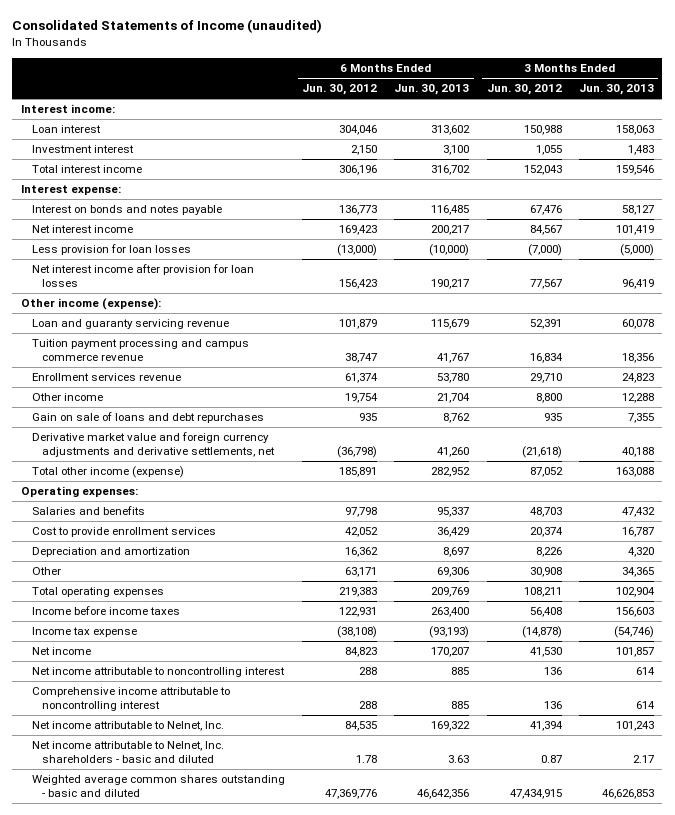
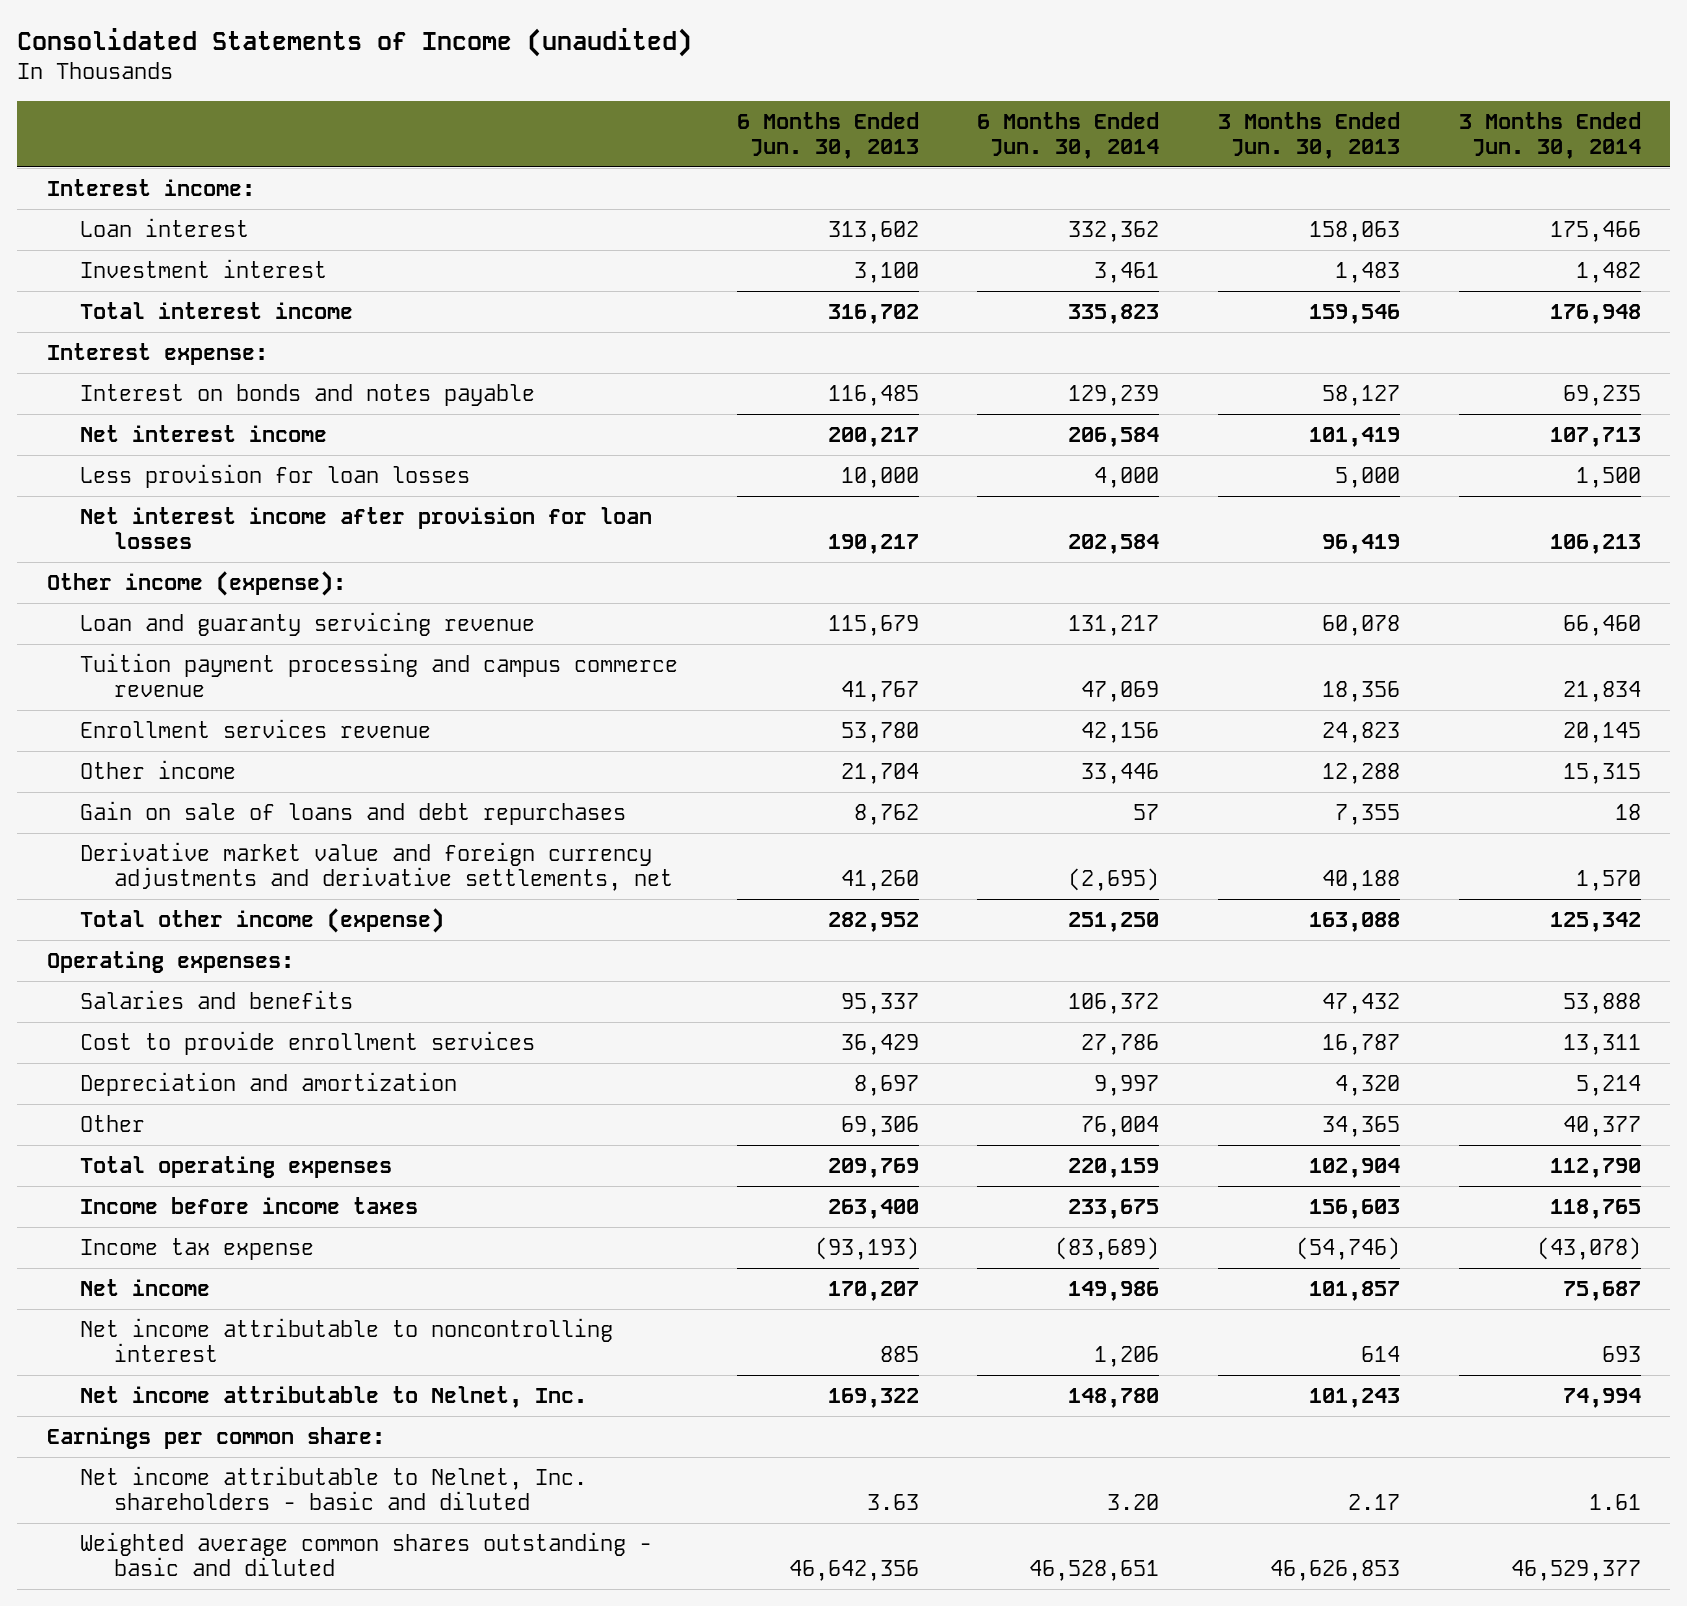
[301,84,377,96] Jun. 30, 2012 -> none
[486,84,562,96] Jun. 30, 2012 -> none
none -> [977,111,1160,159] 6 Months Ended Jun. 30, 2014
none -> [1458,111,1641,159] 3 Months Ended Jun. 30, 2014
[429,244,470,257] (10,000) -> [840,466,919,488] 10,000
[619,244,654,257] (5,000) -> [1335,466,1401,488] 5,000
[31,687,230,711] Comprehensive income attributable to noncontrolling interest -> none
none -> [46,1426,385,1449] Earnings per common share:

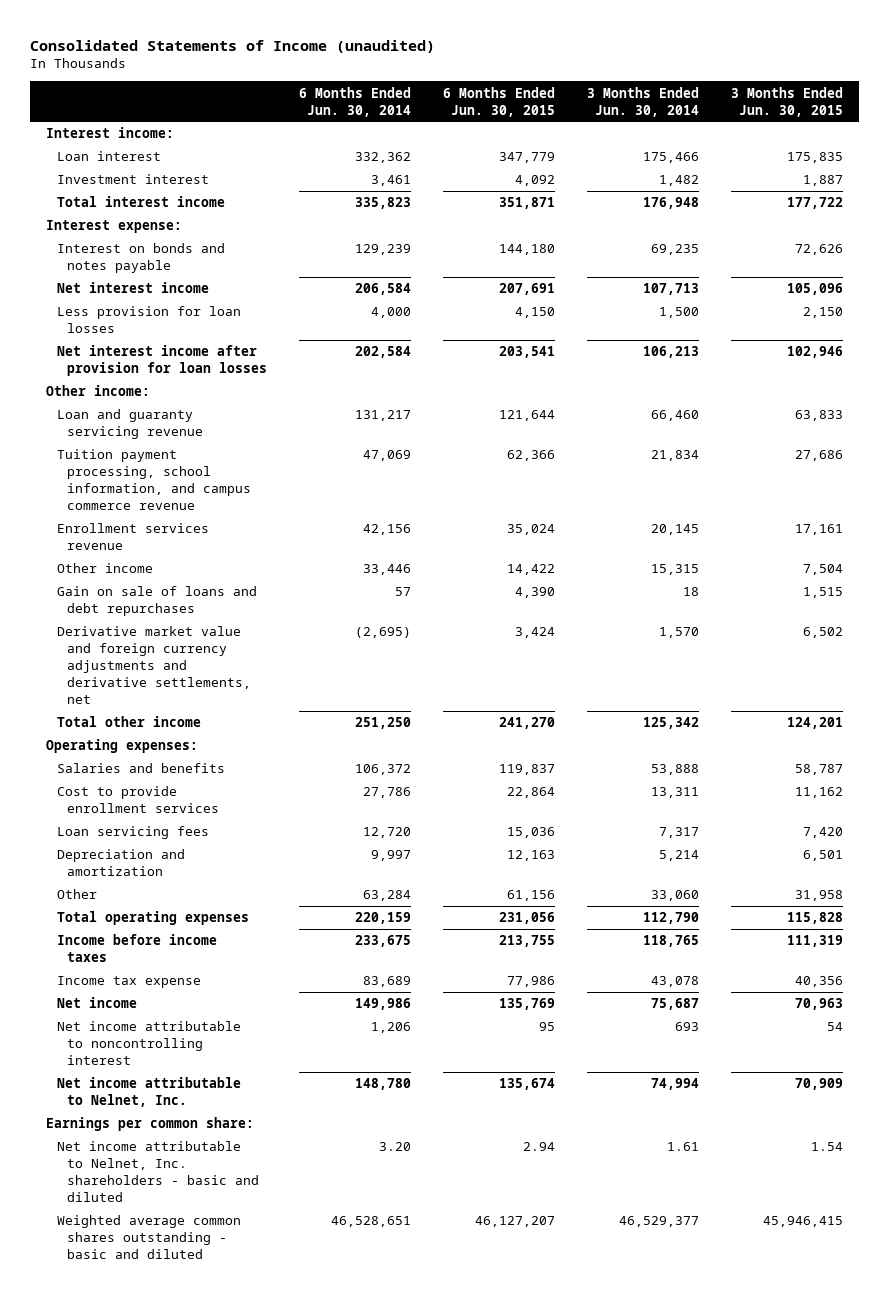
[736,111,919,159] 6 Months Ended Jun. 30, 2013 -> none
[1218,111,1401,159] 3 Months Ended Jun. 30, 2013 -> none
none -> [442,86,555,117] 6 Months Ended Jun. 30, 2015
none -> [730,86,843,117] 3 Months Ended Jun. 30, 2015
[46,570,346,596] Other income (expense): -> [46,385,151,397] Other income:
[80,652,679,698] Tuition payment processing and campus commerce revenue -> [56,449,251,511] Tuition payment processing, school information, and campus commerce revenue
[80,907,445,933] Total other income (expense) -> [56,716,201,728] Total other income
none -> [56,826,209,840] Loan servicing fees
[1081,1115,1160,1137] 76,004 -> [362,890,411,902] 63,284
[1562,1115,1641,1137] 40,377 -> [650,890,699,902] 33,060
[1055,1236,1160,1260] (83,689) -> [362,976,411,988] 83,689
[1536,1236,1641,1260] (43,078) -> [650,976,699,988] 43,078

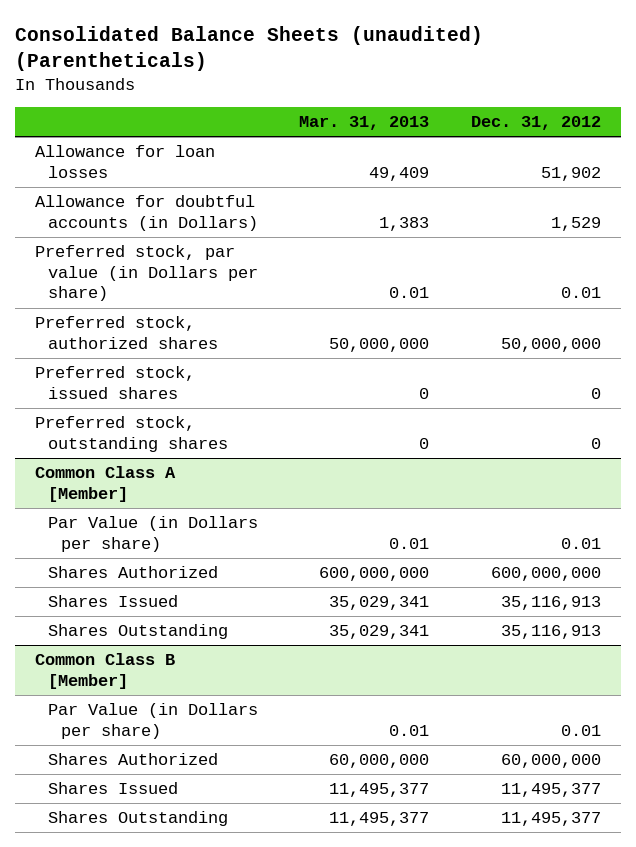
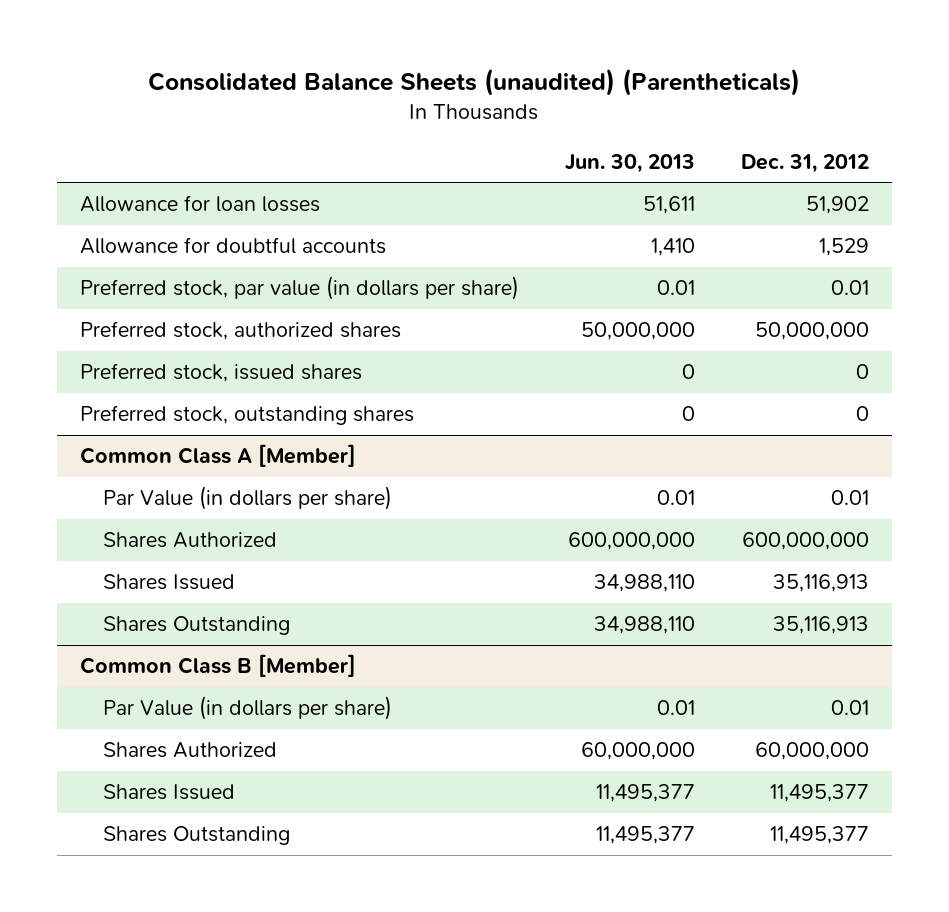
[299,115,430,130] Mar. 31, 2013 -> none
none -> [564,153,695,173] Jun. 30, 2013
[35,195,258,231] Allowance for doubtful accounts (in Dollars) -> [79,237,386,255] Allowance for doubtful accounts
[35,245,258,302] Preferred stock, par value (in Dollars per share) -> [79,276,519,301] Preferred stock, par value (in dollars per share)
[47,516,258,552] Par Value (in Dollars per share) -> [102,486,392,511] Par Value (in dollars per share)
[47,703,258,739] Par Value (in Dollars per share) -> [102,696,392,721] Par Value (in dollars per share)

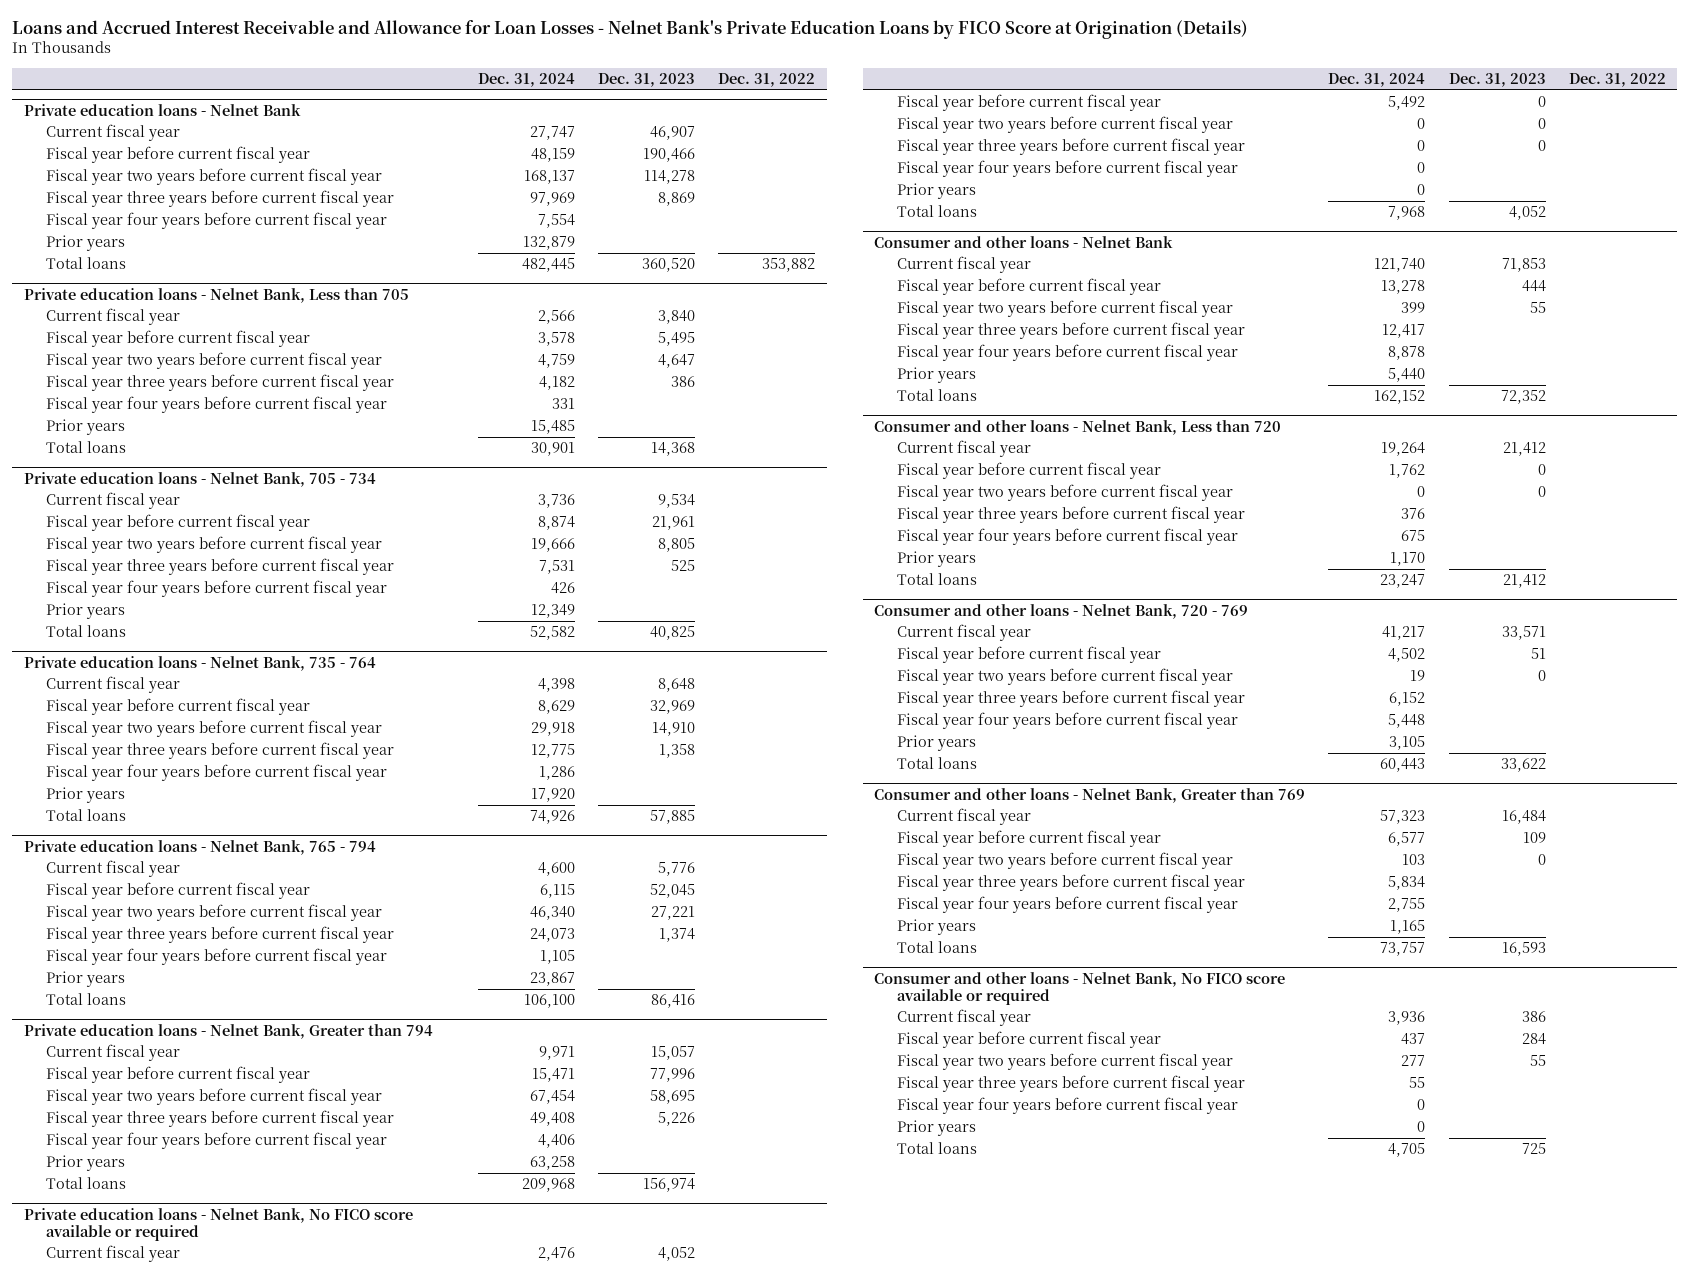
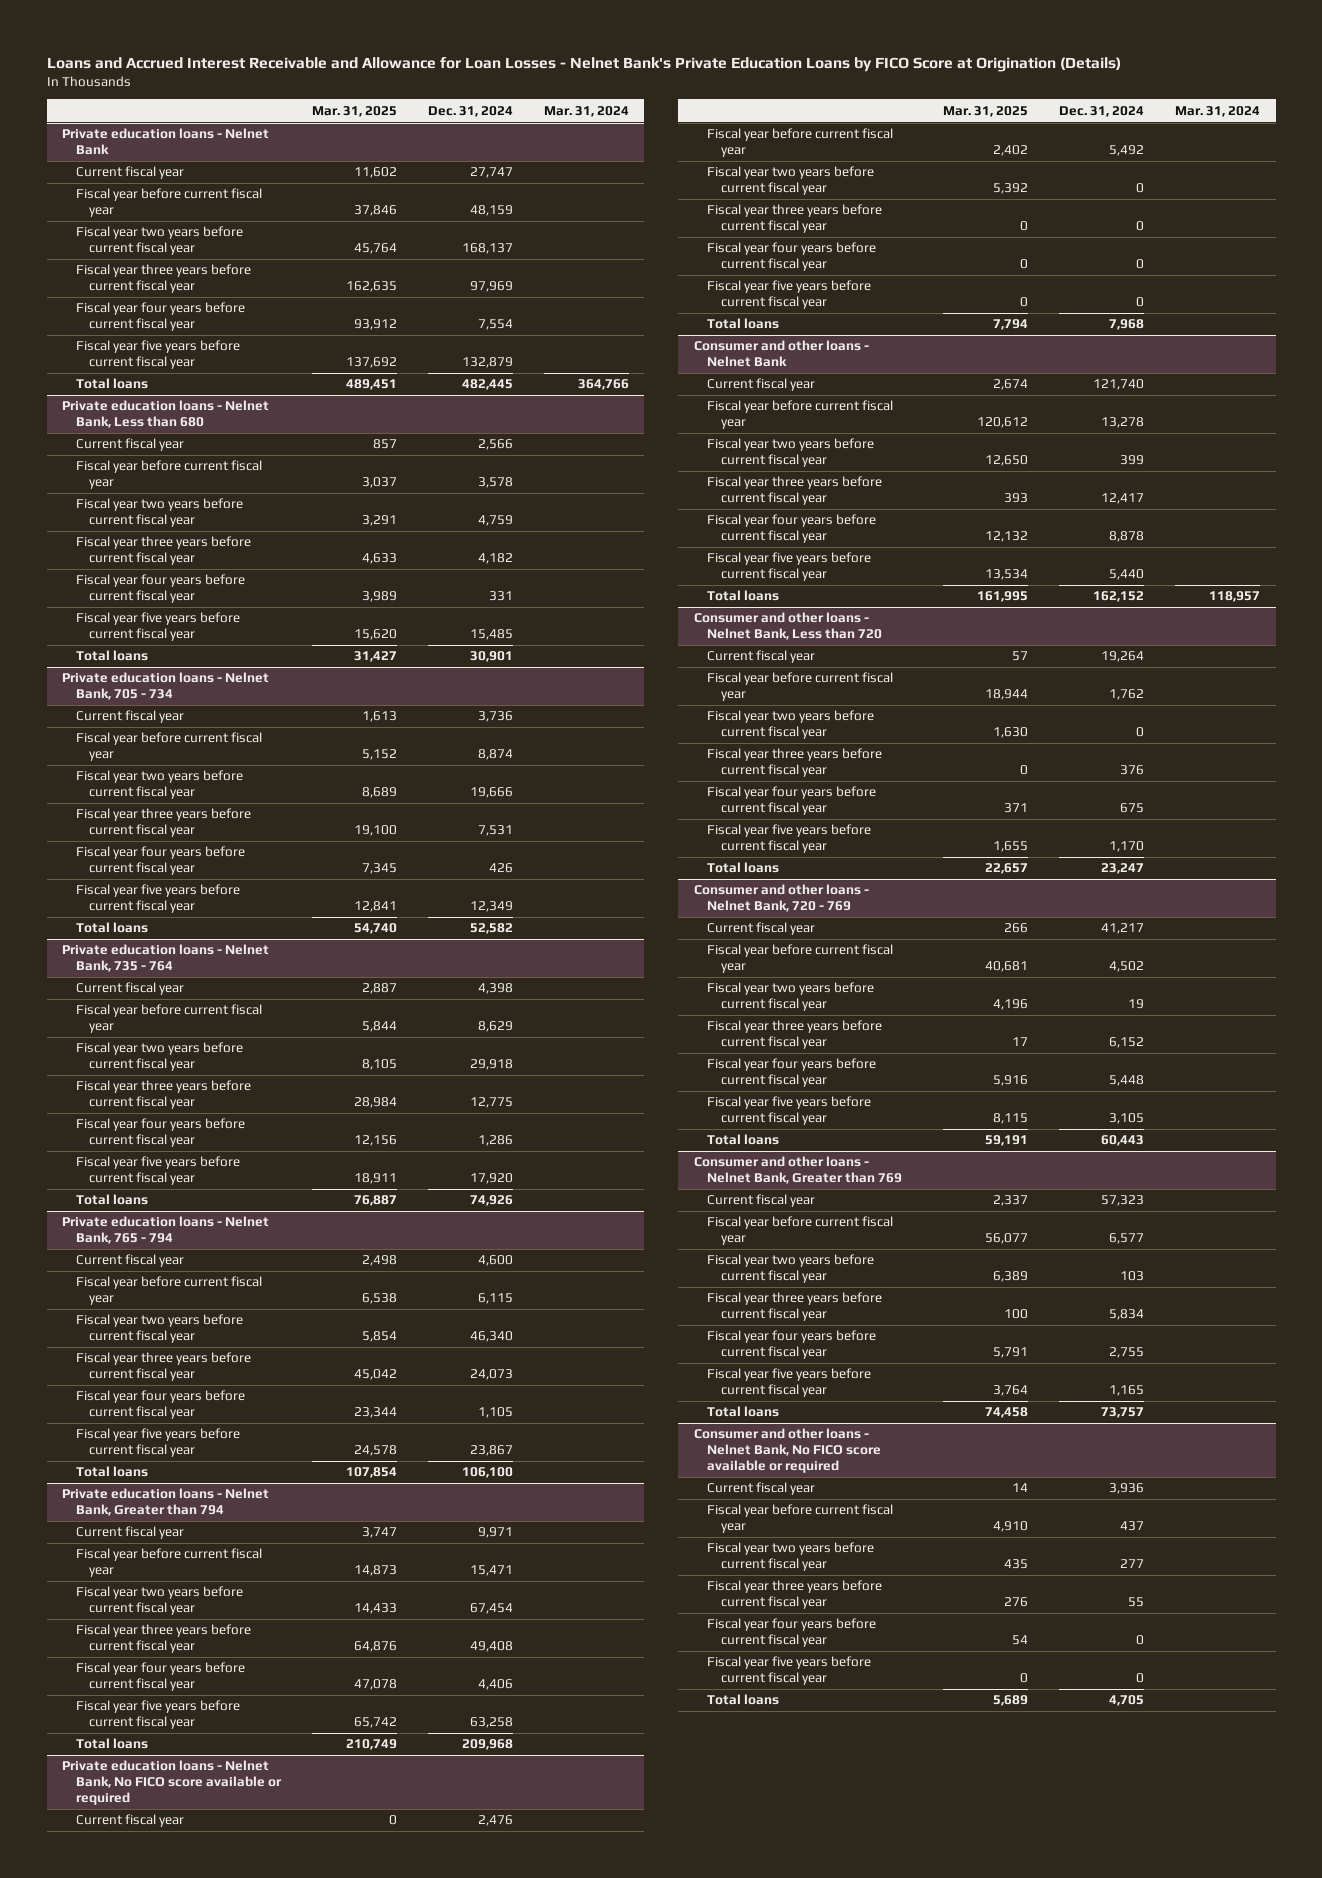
[598,72,696,87] Dec. 31, 2023 -> none
[718,72,816,87] Dec. 31, 2022 -> none
none -> [311,105,397,117] Mar. 31, 2025
none -> [543,105,629,117] Mar. 31, 2024
[46,235,126,252] Prior years -> [75,340,240,370] Fiscal year five years before current fiscal year
[23,287,409,303] Private education loans - Nelnet Bank, Less than 705 -> [62,400,270,429] Private education loans - Nelnet Bank, Less than 680
[46,419,126,436] Prior years -> [75,612,240,642] Fiscal year five years before current fiscal year
[46,603,126,620] Prior years -> [75,884,240,914] Fiscal year five years before current fiscal year
[46,787,126,804] Prior years -> [75,1156,240,1186] Fiscal year five years before current fiscal year
[46,971,126,988] Prior years -> [75,1428,240,1458] Fiscal year five years before current fiscal year
[46,1155,126,1172] Prior years -> [75,1700,240,1730] Fiscal year five years before current fiscal year
[896,183,976,200] Prior years -> [707,280,872,310] Fiscal year five years before current fiscal year
[896,367,976,384] Prior years -> [707,552,872,582] Fiscal year five years before current fiscal year
[896,551,976,568] Prior years -> [707,824,872,854] Fiscal year five years before current fiscal year
[896,735,976,752] Prior years -> [707,1096,872,1126] Fiscal year five years before current fiscal year
[896,919,976,936] Prior years -> [707,1368,872,1398] Fiscal year five years before current fiscal year
[896,1120,976,1137] Prior years -> [707,1656,872,1686] Fiscal year five years before current fiscal year

